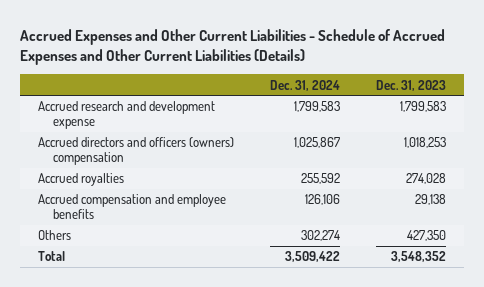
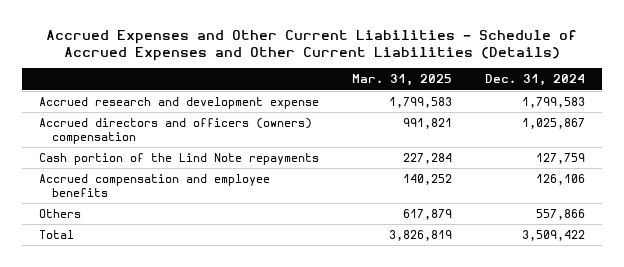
[376,79,447,91] Dec. 31, 2023 -> none
none -> [351,74,452,87] Mar. 31, 2025
[38,173,125,187] Accrued royalties -> none
none -> [38,152,319,165] Cash portion of the Lind Note repayments
[301,230,341,242] 302,274 -> [536,208,586,220] 557,866

